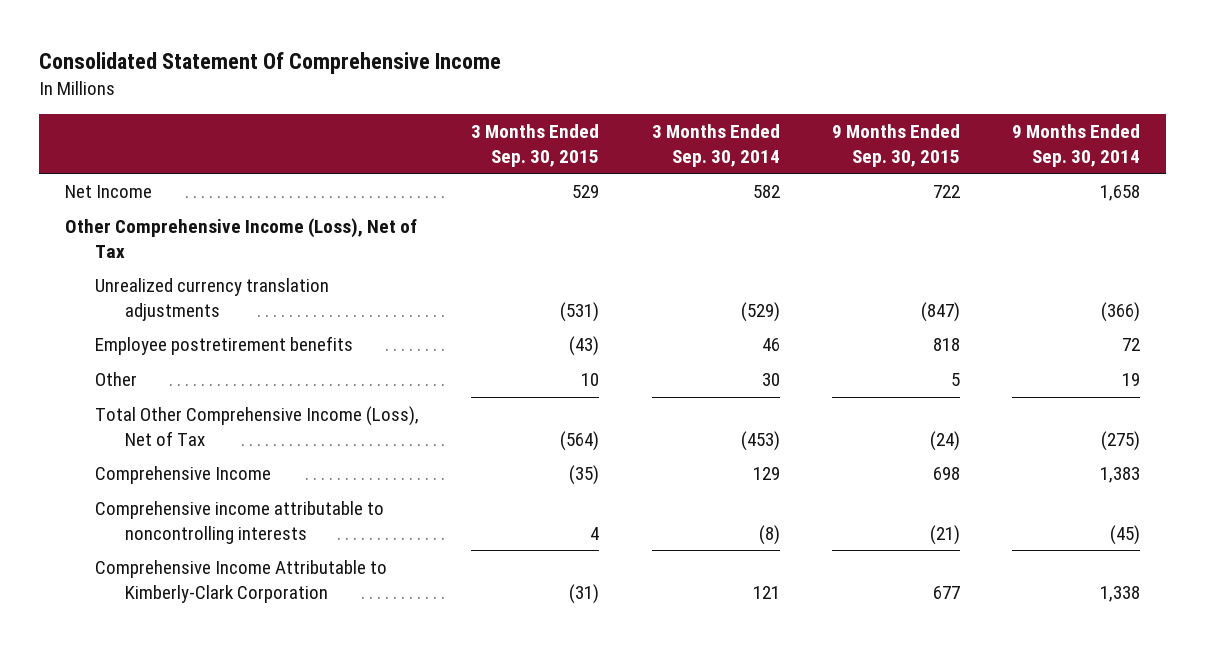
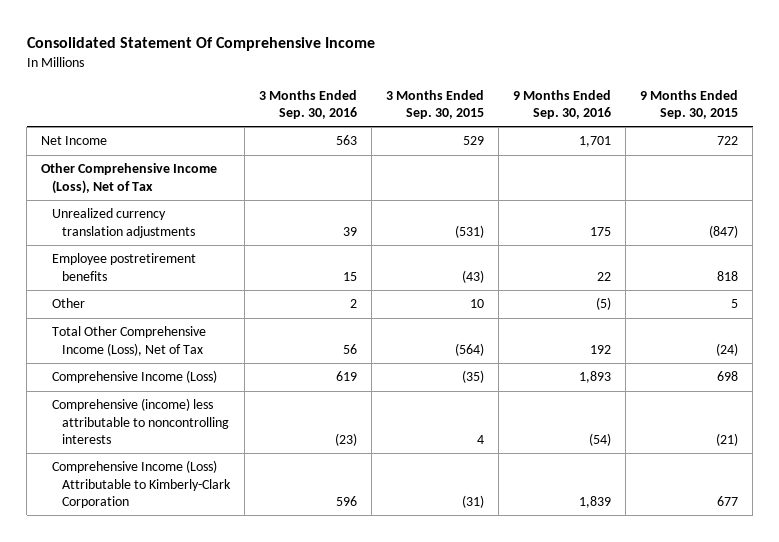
[651,124,780,167] 3 Months Ended Sep. 30, 2014 -> none
[1012,124,1141,167] 9 Months Ended Sep. 30, 2014 -> none
none -> [259,89,358,120] 3 Months Ended Sep. 30, 2016
none -> [513,89,612,120] 9 Months Ended Sep. 30, 2016
[95,466,272,485] Comprehensive Income -> [51,370,217,384] Comprehensive Income (Loss)
[95,501,385,544] Comprehensive income attributable to noncontrolling interests -> [51,398,230,445] Comprehensive (income) less attributable to noncontrolling interests
[95,560,388,603] Comprehensive Income Attributable to Kimberly-Clark Corporation -> [51,460,232,509] Comprehensive Income (Loss) Attributable to Kimberly-Clark Corporation

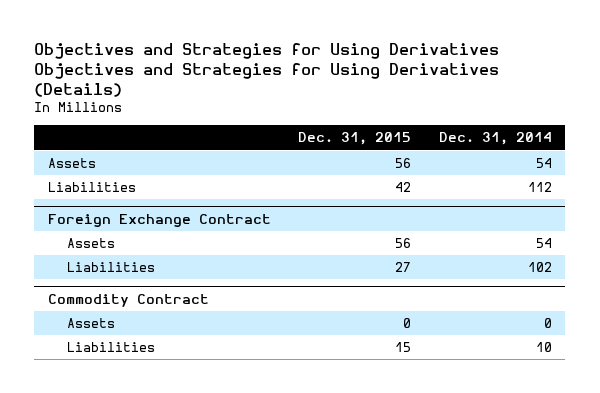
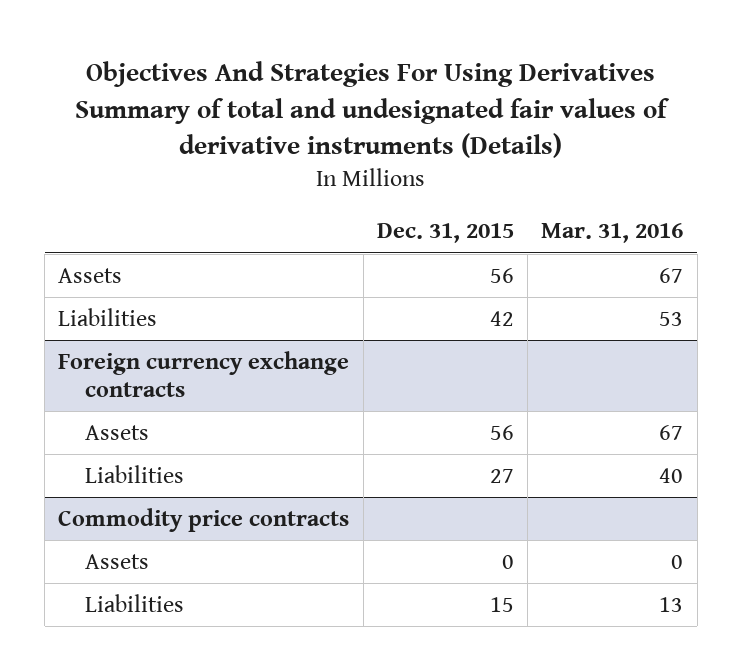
[34,42,500,97] Objectives and Strategies for Using Derivatives Objectives and Strategies for Using Derivatives (Details) -> [74,61,670,159] Objectives And Strategies For Using Derivatives Summary of total and undesignated fair values of derivative instruments (Details)
[438,132,552,146] Dec. 31, 2014 -> none
none -> [541,223,684,244] Mar. 31, 2016
[48,213,272,227] Foreign Exchange Contract -> [58,350,350,398] Foreign currency exchange contracts
[48,293,210,307] Commodity Contract -> [58,507,350,532] Commodity price contracts

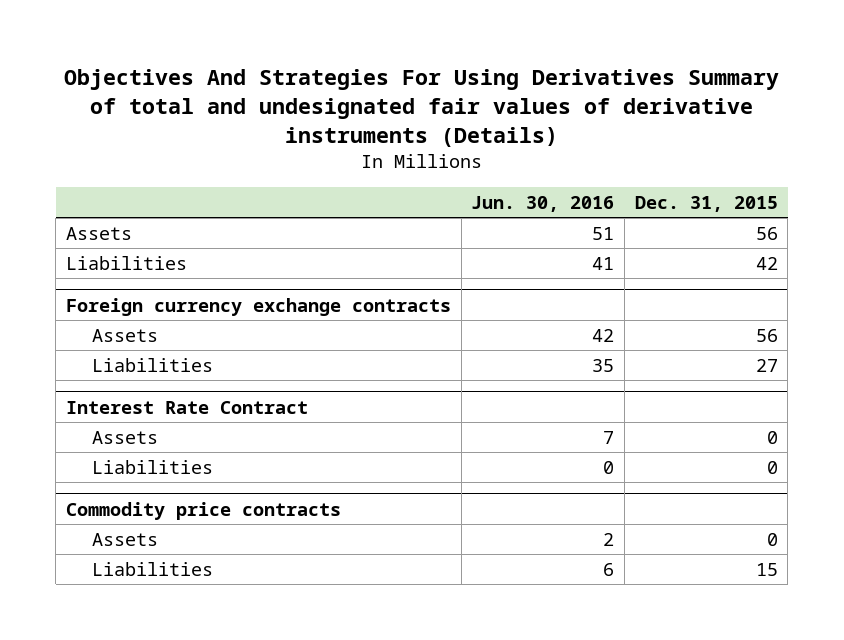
[541,223,684,244] Mar. 31, 2016 -> none
none -> [471,195,615,212] Jun. 30, 2016
none -> [66,400,309,414] Interest Rate Contract
none -> [91,430,158,444] Assets
none -> [91,459,213,474] Liabilities

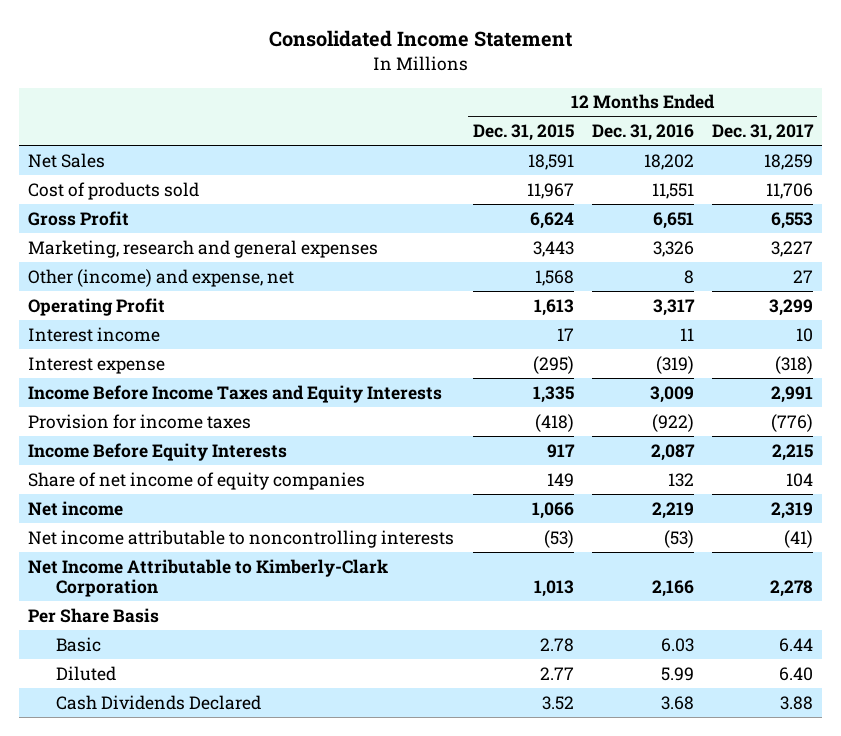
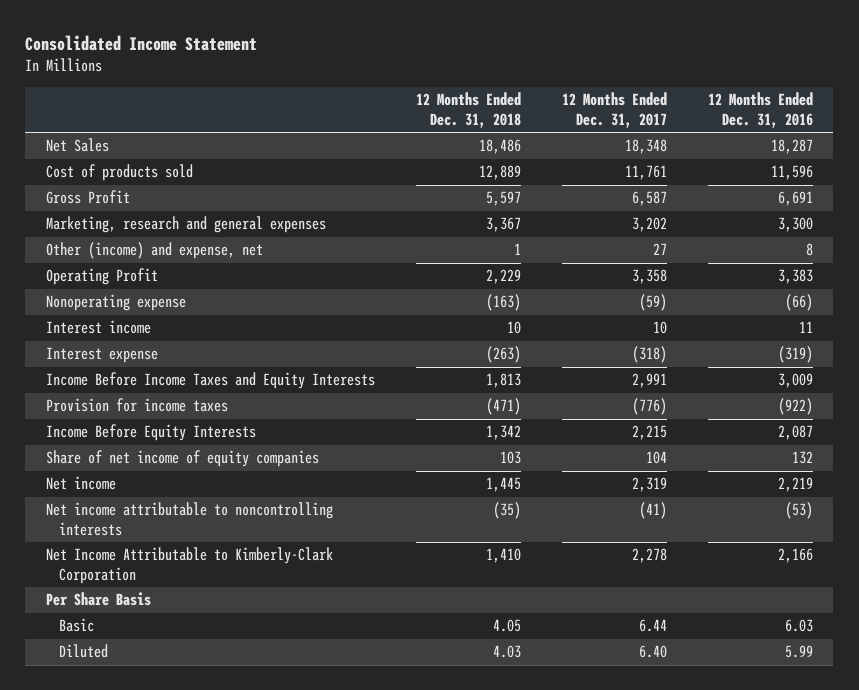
[472,124,574,142] Dec. 31, 2015 -> none
none -> [415,92,521,129] 12 Months Ended Dec. 31, 2018
[643,153,694,170] 18,202 -> [770,139,813,155] 18,287
[763,153,813,170] 18,259 -> [624,139,667,155] 18,348
[651,182,694,199] 11,551 -> [770,165,813,181] 11,596
[765,182,813,199] 11,706 -> [624,165,667,181] 11,761
[652,211,694,229] 6,651 -> [777,191,813,207] 6,691
[770,211,813,229] 6,553 -> [631,191,667,207] 6,587
[652,240,694,257] 3,326 -> [777,217,813,233] 3,300
[770,240,813,257] 3,227 -> [631,217,667,233] 3,202
[652,298,695,316] 3,317 -> [777,269,813,285] 3,383
[768,298,813,316] 3,299 -> [631,269,667,285] 3,358
none -> [45,294,186,312] Nonoperating expense
[55,694,261,710] Cash Dividends Declared -> none

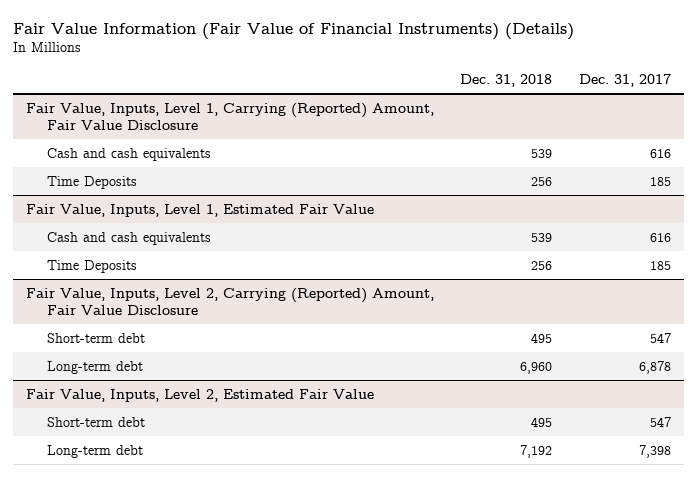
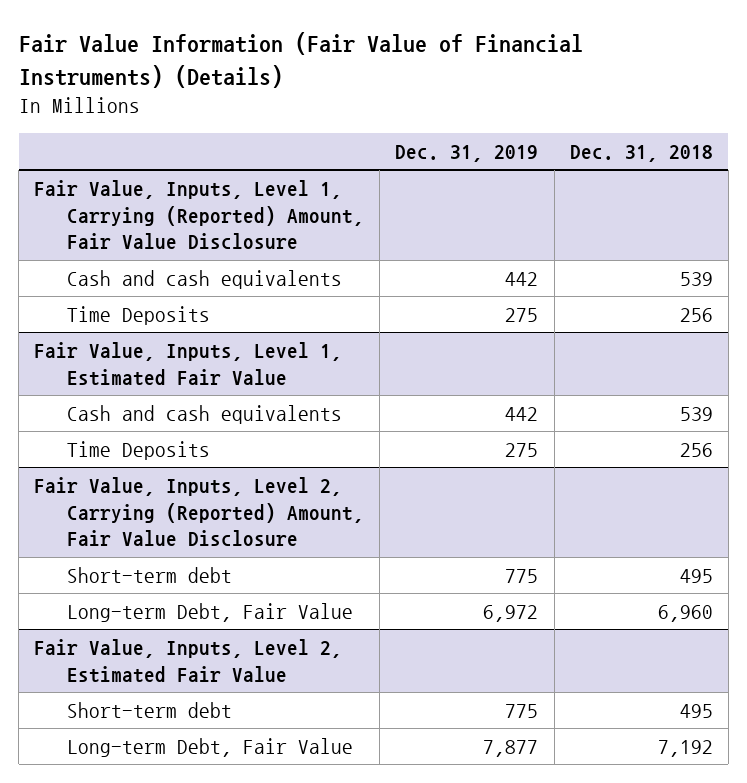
[578,73,671,87] Dec. 31, 2017 -> none
none -> [395,144,539,162] Dec. 31, 2019
[46,360,143,374] Long-term debt -> [67,602,354,622] Long-term Debt, Fair Value
[46,444,143,458] Long-term debt -> [67,737,354,757] Long-term Debt, Fair Value

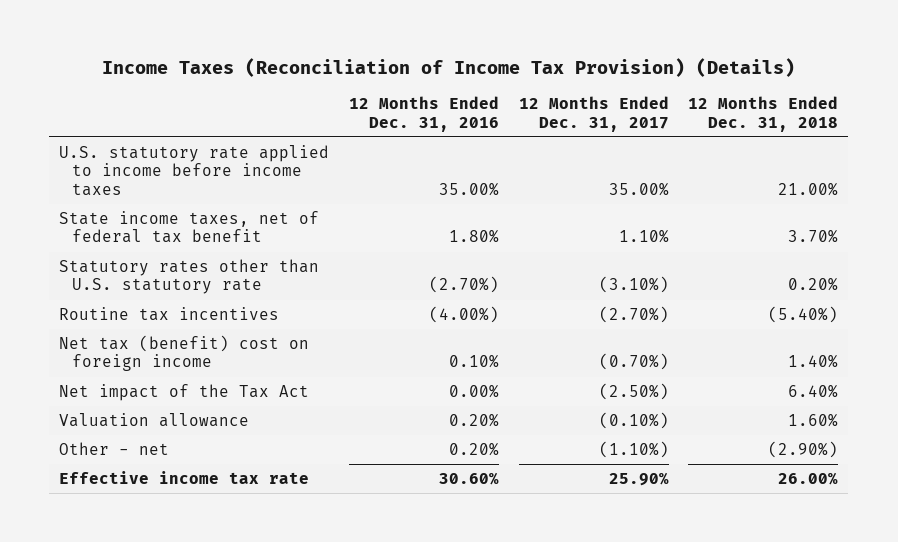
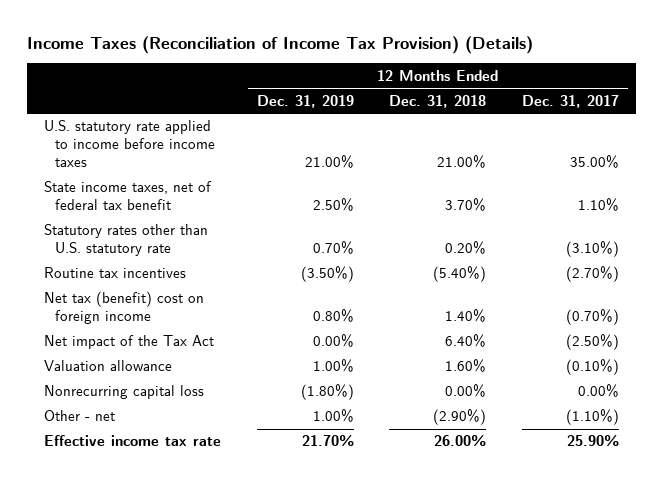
[348,96,499,132] 12 Months Ended Dec. 31, 2016 -> none
none -> [256,94,354,108] Dec. 31, 2019
none -> [44,385,205,400] Nonrecurring capital loss

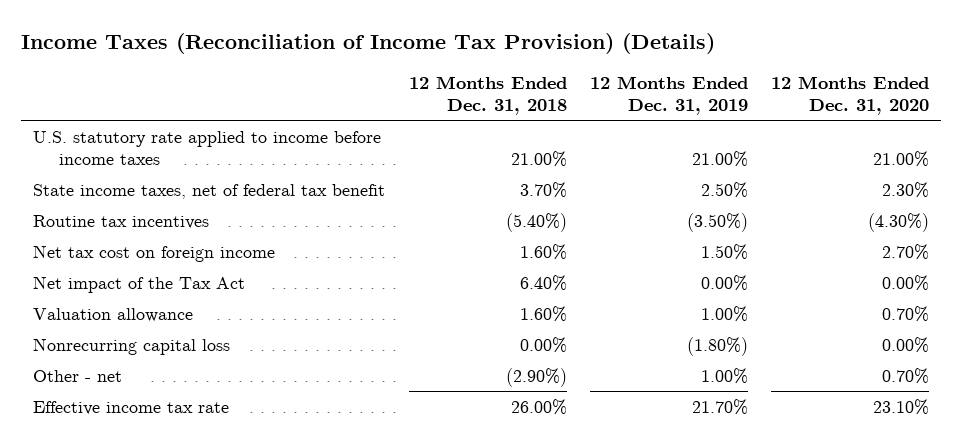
[521,94,619,108] Dec. 31, 2017 -> none
none -> [771,76,930,116] 12 Months Ended Dec. 31, 2020
[44,224,209,257] Statutory rates other than U.S. statutory rate -> none
[44,291,205,325] Net tax (benefit) cost on foreign income -> [33,244,276,262] Net tax cost on foreign income
[312,309,354,323] 0.80% -> [701,243,749,260] 1.50%
[445,309,487,323] 1.40% -> [519,243,567,260] 1.60%

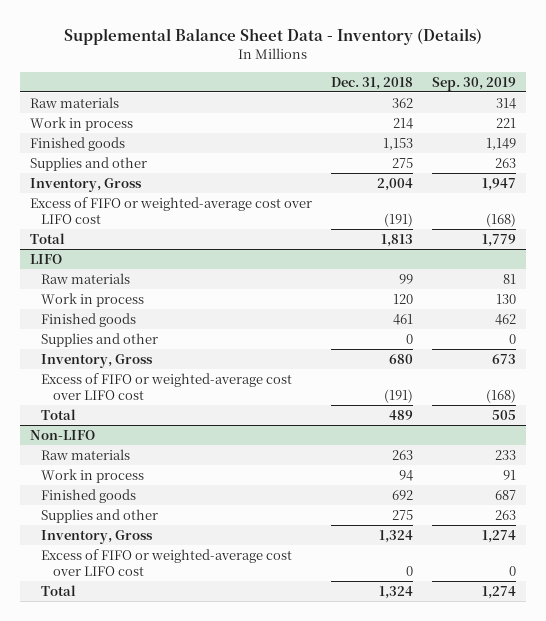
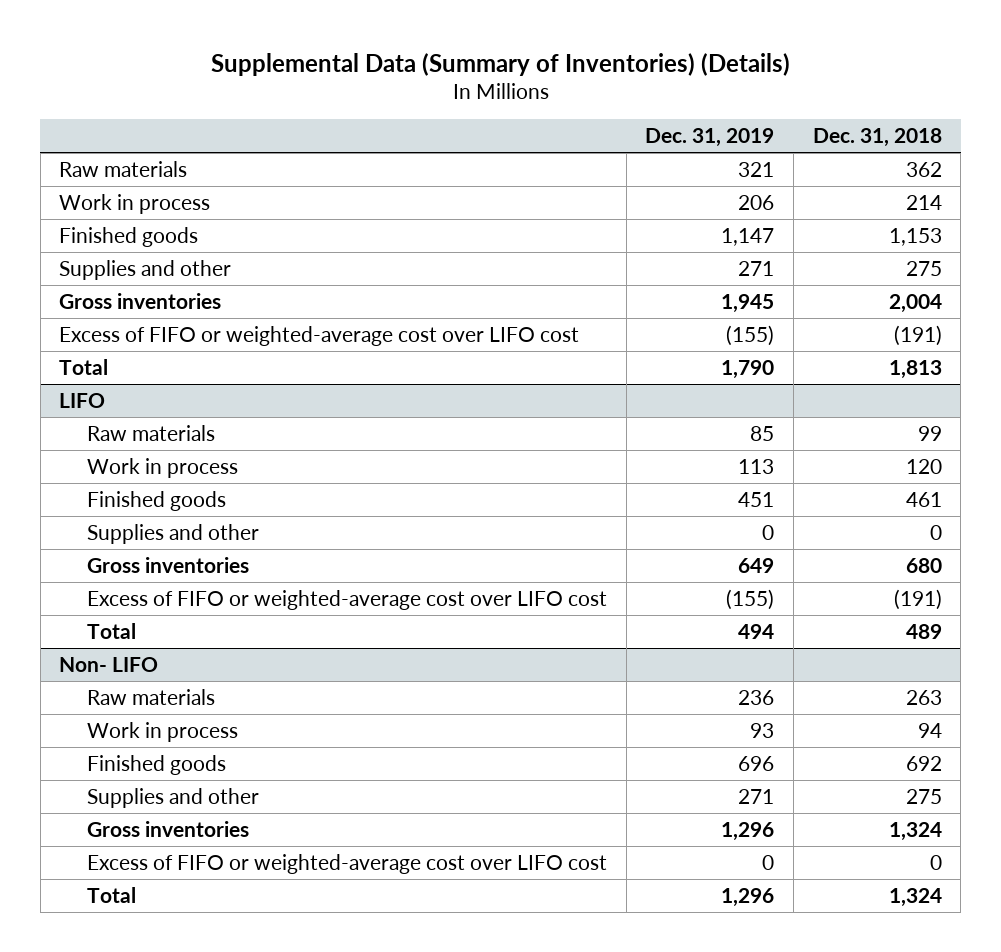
[64,27,483,45] Supplemental Balance Sheet Data - Inventory (Details) -> [210,52,790,76] Supplemental Data (Summary of Inventories) (Details)
[432,76,517,91] Sep. 30, 2019 -> none
none -> [645,128,775,148] Dec. 31, 2019
[29,177,142,192] Inventory, Gross -> [59,292,222,309] Gross inventories
[41,353,154,368] Inventory, Gross -> [87,556,250,573] Gross inventories
[29,429,95,440] Non-LIFO -> [59,656,159,672] Non- LIFO
[41,529,154,544] Inventory, Gross -> [87,820,250,837] Gross inventories

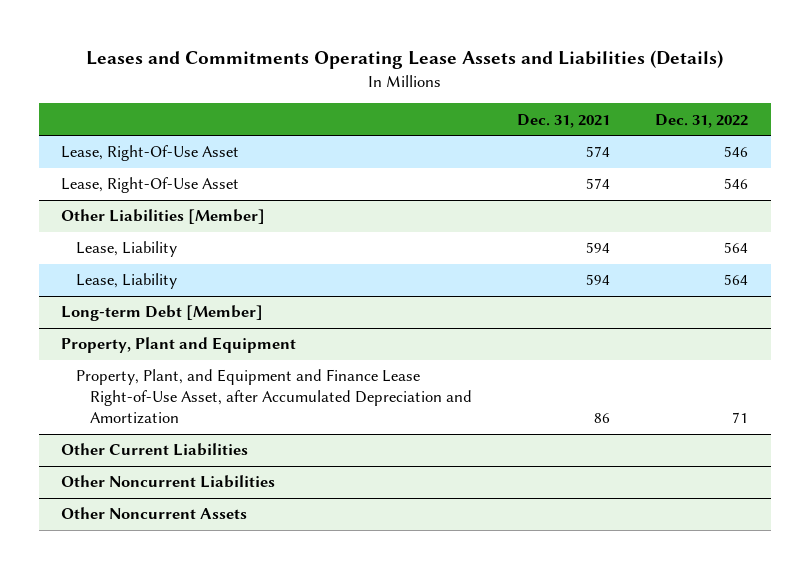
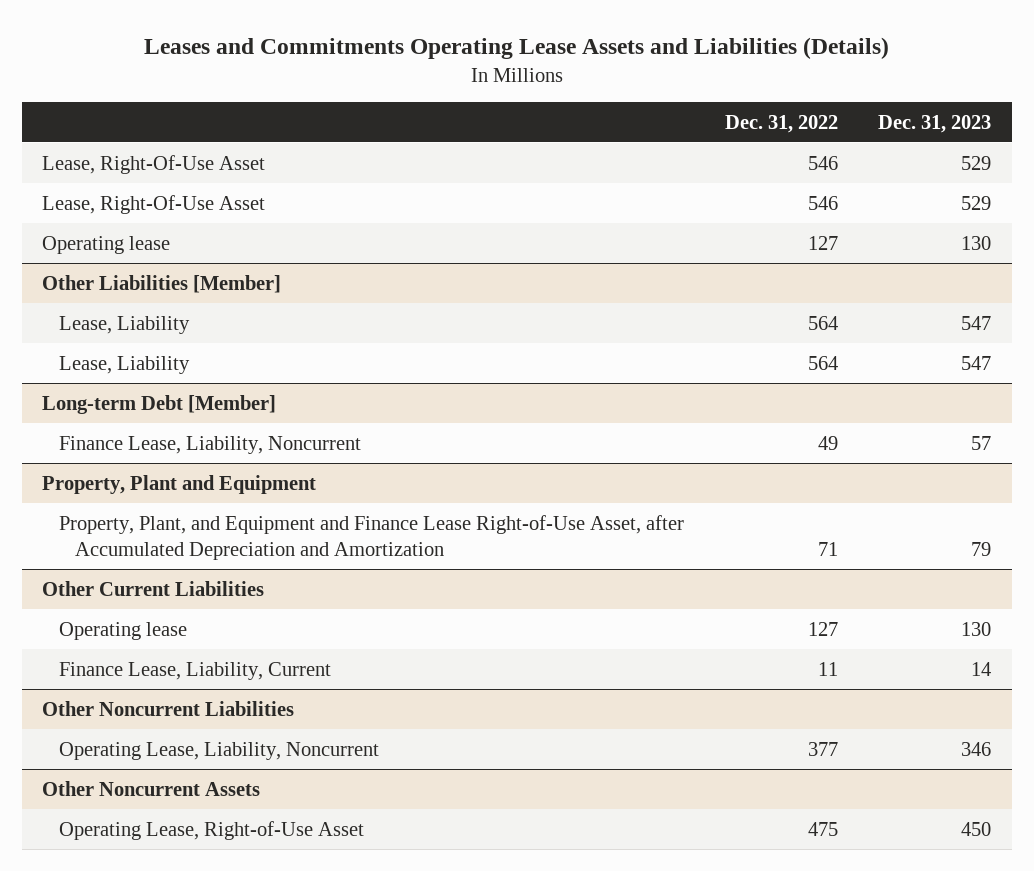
[517,113,611,128] Dec. 31, 2021 -> none
none -> [878,114,992,133] Dec. 31, 2023
none -> [42,235,171,254] Operating lease
none -> [58,435,361,454] Finance Lease, Liability, Noncurrent
none -> [58,621,187,640] Operating lease
none -> [58,661,331,680] Finance Lease, Liability, Current
none -> [58,741,379,760] Operating Lease, Liability, Noncurrent
none -> [58,820,364,840] Operating Lease, Right-of-Use Asset

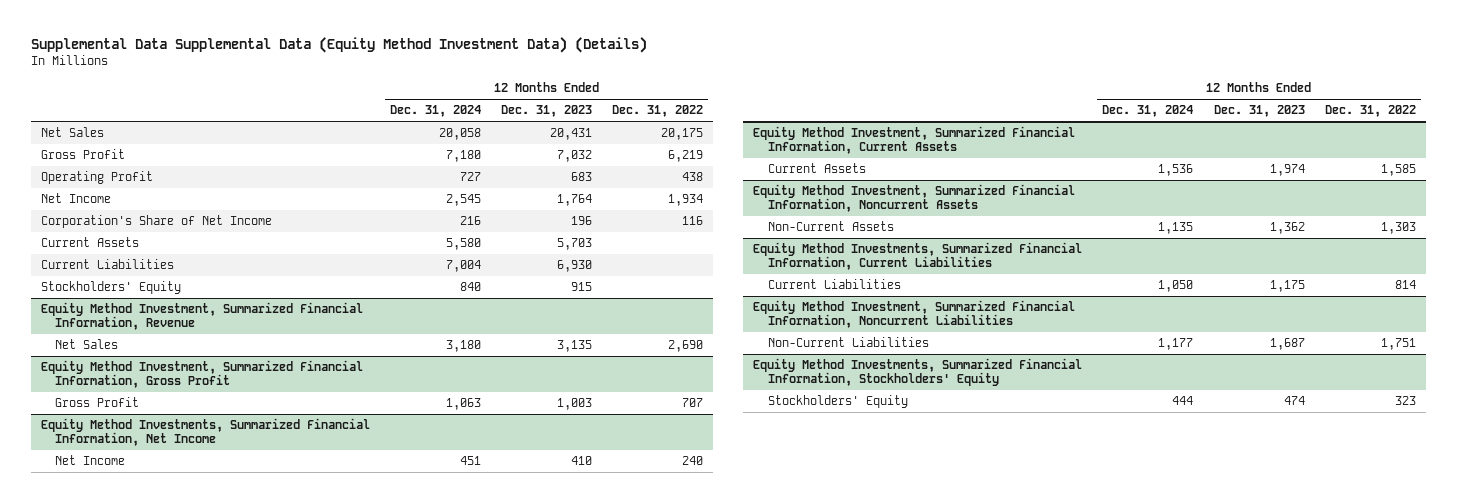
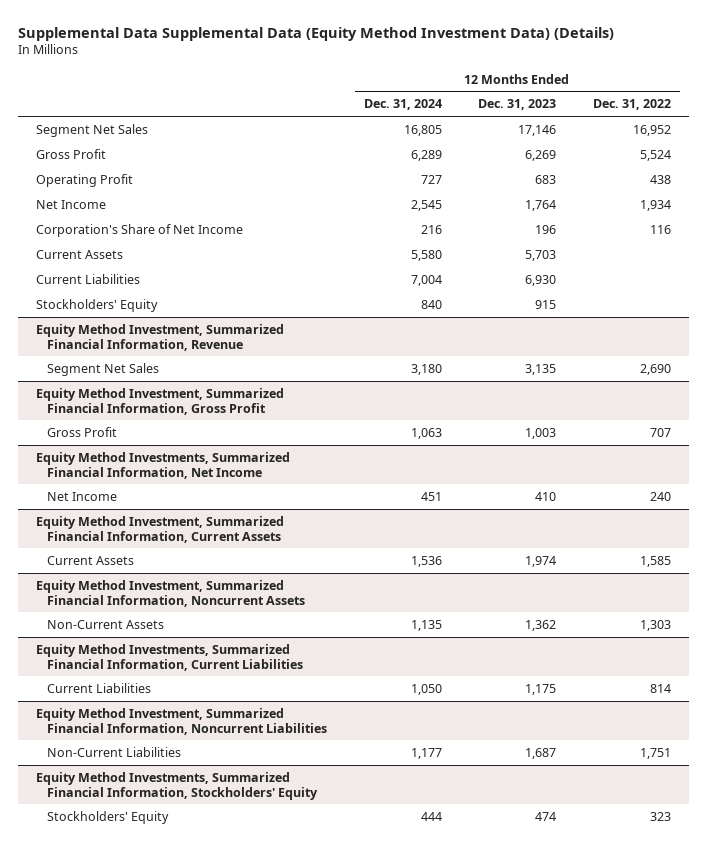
[40,127,104,138] Net Sales -> [36,123,149,137] Segment Net Sales
[438,128,481,141] 20,058 -> [403,124,442,136] 16,805
[550,128,593,141] 20,431 -> [518,124,557,136] 17,146
[661,128,704,141] 20,175 -> [633,124,672,136] 16,952
[445,150,481,163] 7,180 -> [410,149,442,161] 6,289
[557,150,593,163] 7,032 -> [525,149,557,161] 6,269
[668,150,704,163] 6,219 -> [640,149,672,161] 5,524
[55,339,119,350] Net Sales -> [47,362,160,376] Segment Net Sales

